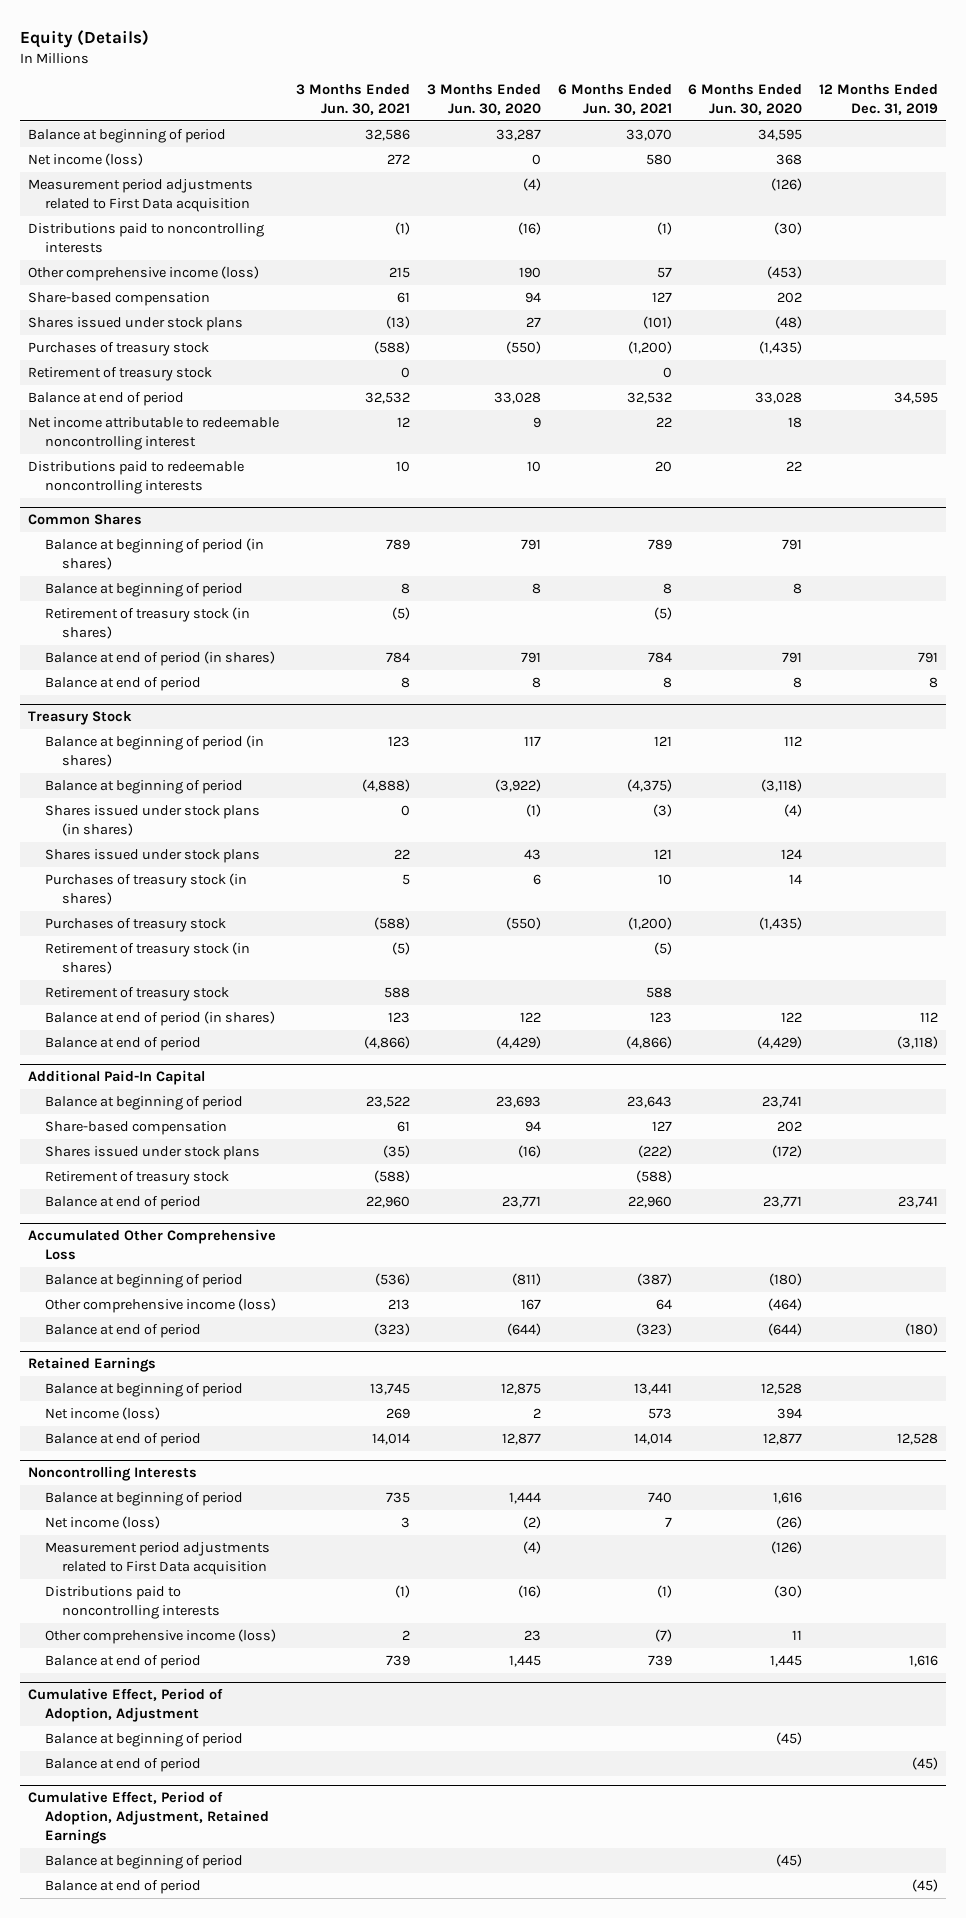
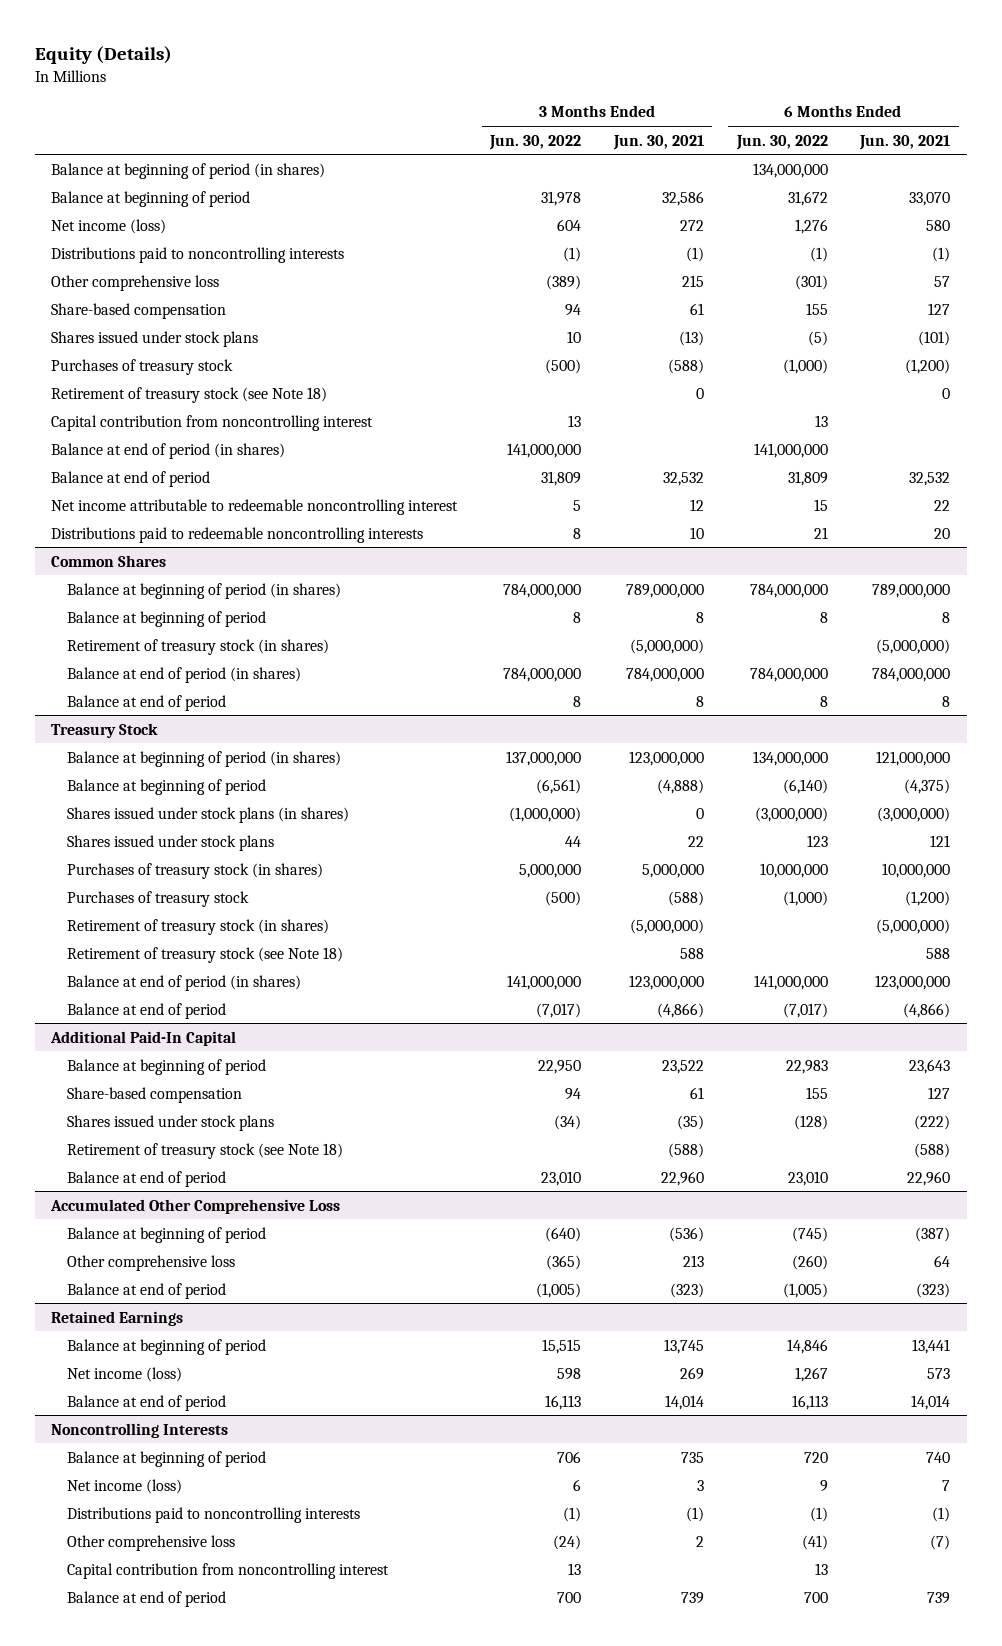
[426,84,541,116] 3 Months Ended Jun. 30, 2020 -> none
[688,84,803,116] 6 Months Ended Jun. 30, 2020 -> none
[819,84,939,116] 12 Months Ended Dec. 31, 2019 -> none
none -> [489,134,582,150] Jun. 30, 2022
none -> [735,134,828,150] Jun. 30, 2022
none -> [51,162,326,179] Balance at beginning of period (in shares)
[28,179,254,212] Measurement period adjustments related to First Data acquisition -> none
[28,266,260,282] Other comprehensive income (loss) -> [51,274,220,291] Other comprehensive loss
[28,367,213,382] Retirement of treasury stock -> [51,386,328,403] Retirement of treasury stock (see Note 18)
none -> [51,414,374,431] Capital contribution from noncontrolling interest
none -> [51,442,286,459] Balance at end of period (in shares)
[385,539,410,551] 789 -> [625,583,704,598] 789,000,000
[647,539,672,551] 789 -> [872,583,951,598] 789,000,000
[391,607,410,621] (5) -> [629,638,704,654] (5,000,000)
[653,607,672,621] (5) -> [876,638,951,654] (5,000,000)
[385,652,410,664] 784 -> [625,667,704,682] 784,000,000
[647,652,672,664] 784 -> [872,667,951,682] 784,000,000
[387,736,410,748] 123 -> [628,750,704,766] 123,000,000
[653,736,672,747] 121 -> [876,750,951,766] 121,000,000
[652,804,672,818] (3) -> [877,806,951,822] (3,000,000)
[401,874,410,886] 5 -> [641,863,704,878] 5,000,000
[657,874,672,886] 10 -> [882,862,951,878] 10,000,000
[391,942,410,956] (5) -> [629,918,704,934] (5,000,000)
[653,942,672,956] (5) -> [876,918,951,934] (5,000,000)
[45,987,230,1002] Retirement of treasury stock -> [67,946,344,963] Retirement of treasury stock (see Note 18)
[387,1012,410,1024] 123 -> [628,974,704,990] 123,000,000
[649,1012,672,1024] 123 -> [875,974,951,990] 123,000,000
[45,1171,230,1186] Retirement of treasury stock -> [67,1142,344,1159] Retirement of treasury stock (see Note 18)
[45,1298,277,1314] Other comprehensive income (loss) -> [67,1254,236,1271] Other comprehensive loss
[45,1542,271,1575] Measurement period adjustments related to First Data acquisition -> none
[45,1629,277,1645] Other comprehensive income (loss) -> [67,1534,236,1551] Other comprehensive loss
none -> [67,1562,390,1579] Capital contribution from noncontrolling interest
[28,1688,224,1723] Cumulative Effect, Period of Adoption, Adjustment -> none
[45,1733,244,1748] Balance at beginning of period -> none
[45,1758,202,1773] Balance at end of period -> none
[28,1791,270,1844] Cumulative Effect, Period of Adoption, Adjustment, Retained Earnings -> none
[45,1855,244,1870] Balance at beginning of period -> none
[45,1880,202,1895] Balance at end of period -> none

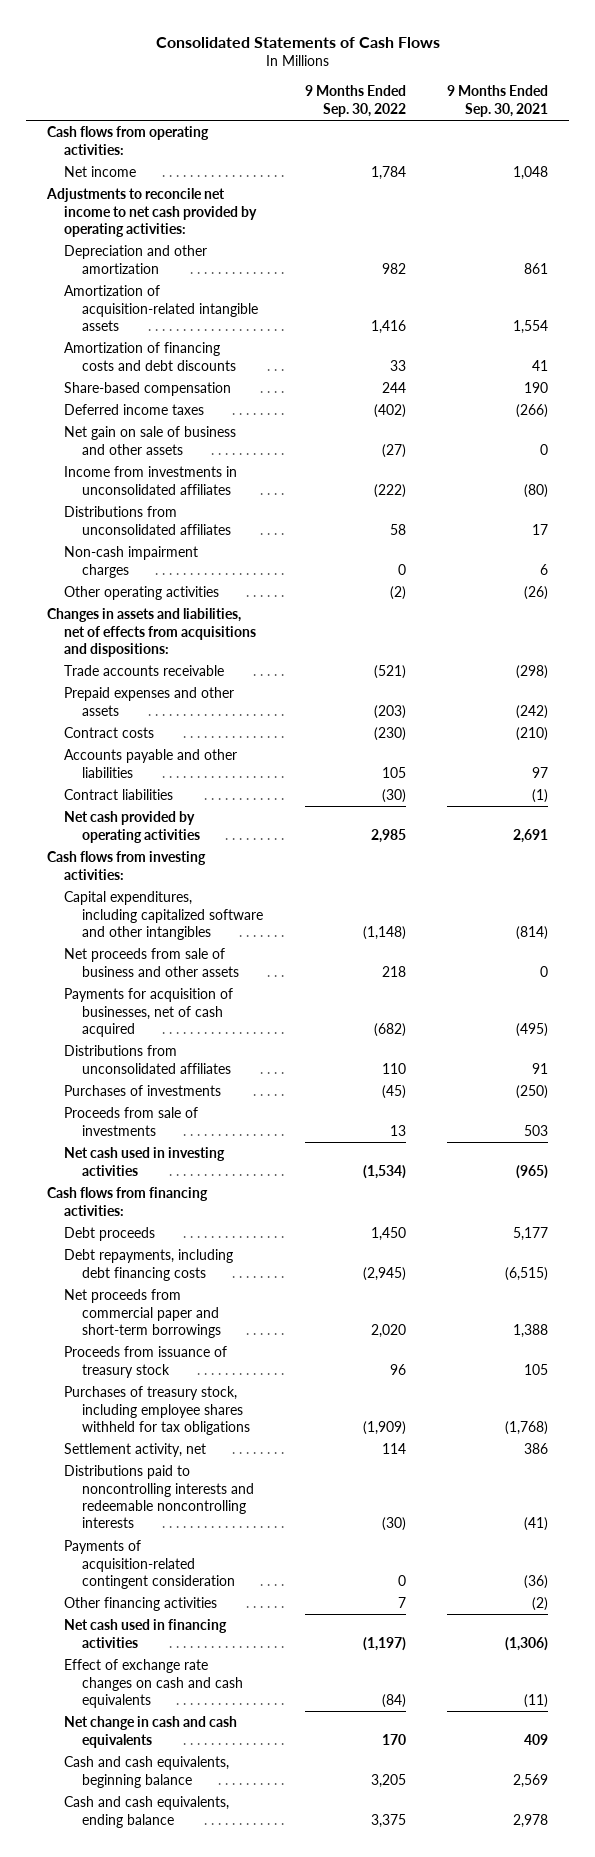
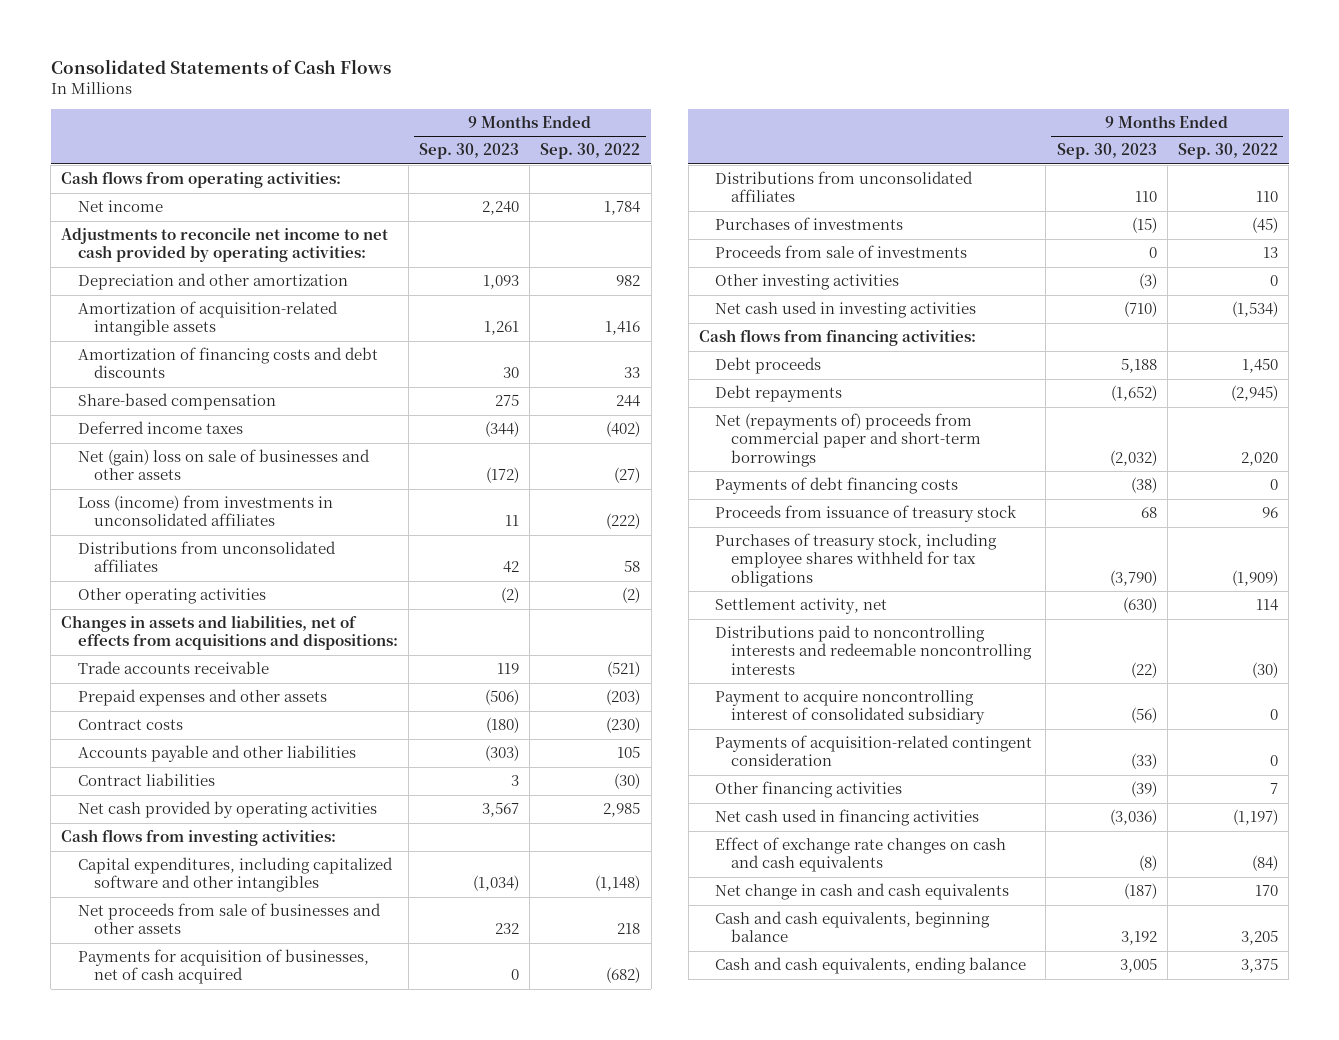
[447,85,549,117] 9 Months Ended Sep. 30, 2021 -> none
none -> [419,143,520,160] Sep. 30, 2023
[64,426,237,455] Net gain on sale of business and other assets -> [77,449,370,481] Net (gain) loss on sale of businesses and other assets
[64,466,238,495] Income from investments in unconsolidated affiliates -> [77,495,333,527] Loss (income) from investments in unconsolidated affiliates
[64,546,199,578] Non-cash impairment charges -> none
[64,948,240,977] Net proceeds from sale of business and other assets -> [77,903,381,935] Net proceeds from sale of businesses and other assets
none -> [715,274,900,291] Other investing activities
[64,1249,234,1281] Debt repayments, including debt financing costs -> [715,385,843,403] Debt repayments
[64,1289,222,1338] Net proceeds from commercial paper and short-term borrowings -> [715,413,982,467] Net (repayments of) proceeds from commercial paper and short-term borrowings
none -> [715,477,959,495] Payments of debt financing costs
none -> [715,690,986,725] Payment to acquire noncontrolling interest of consolidated subsidiary

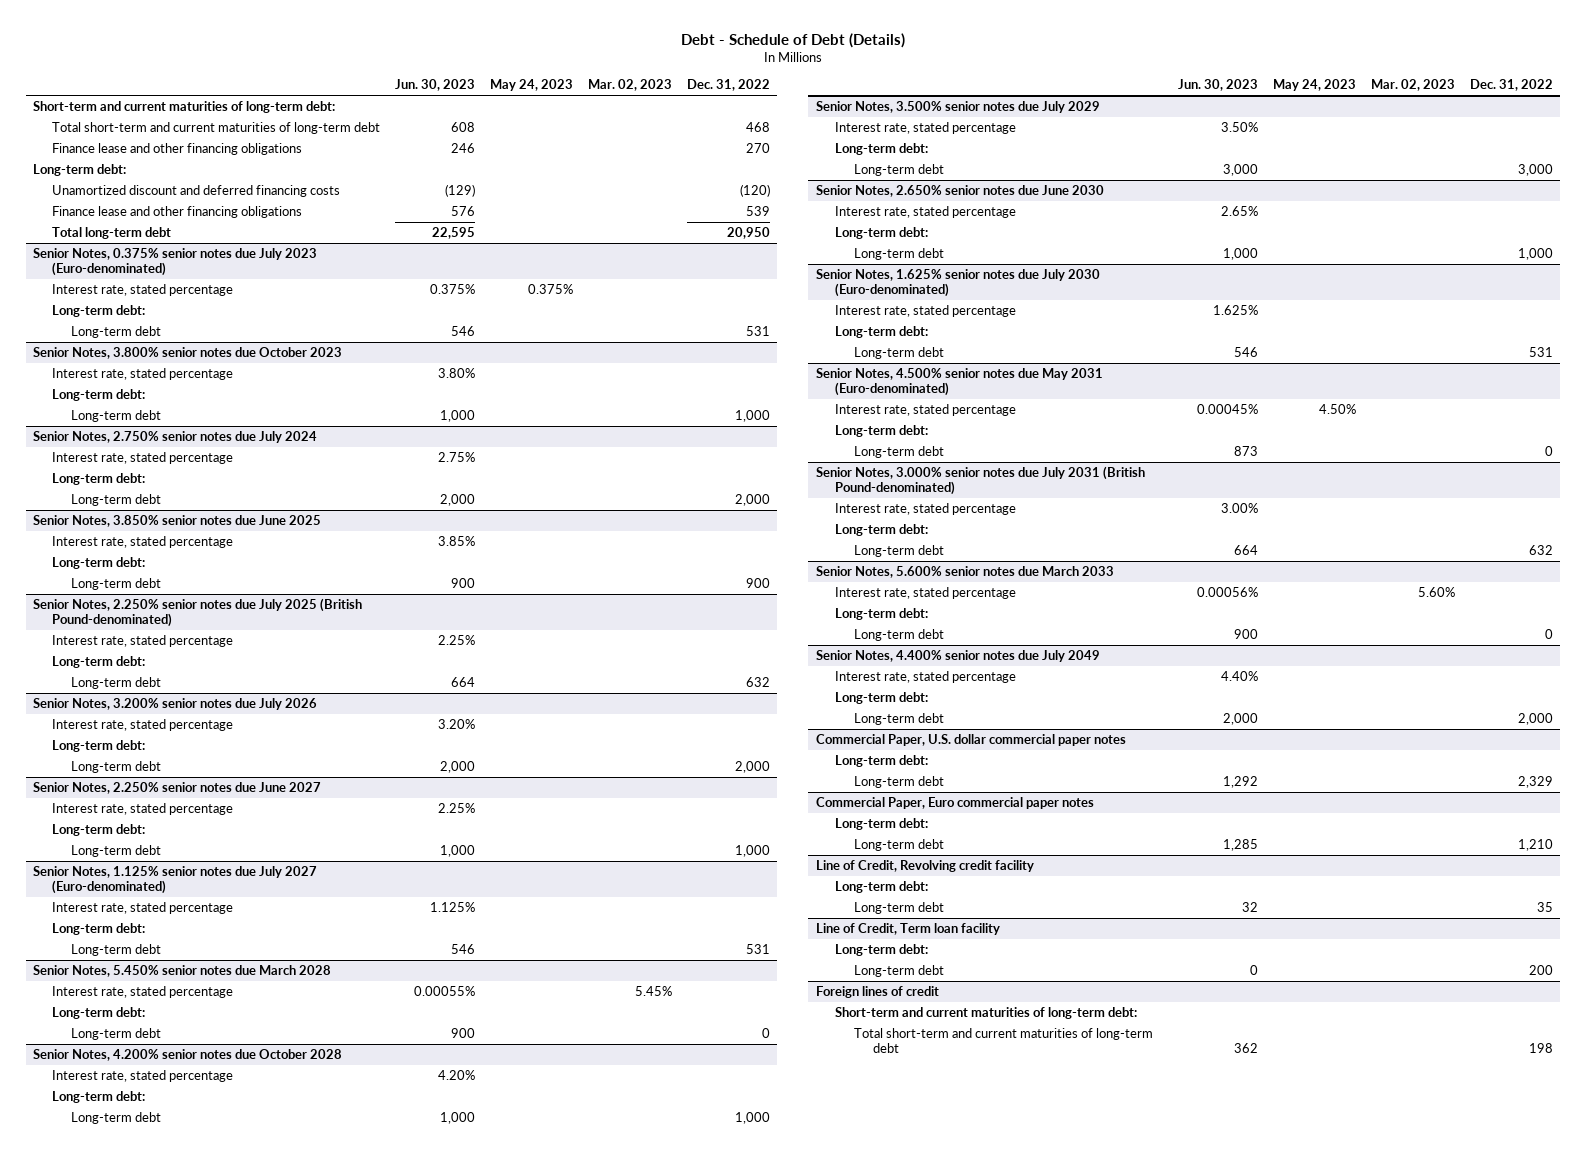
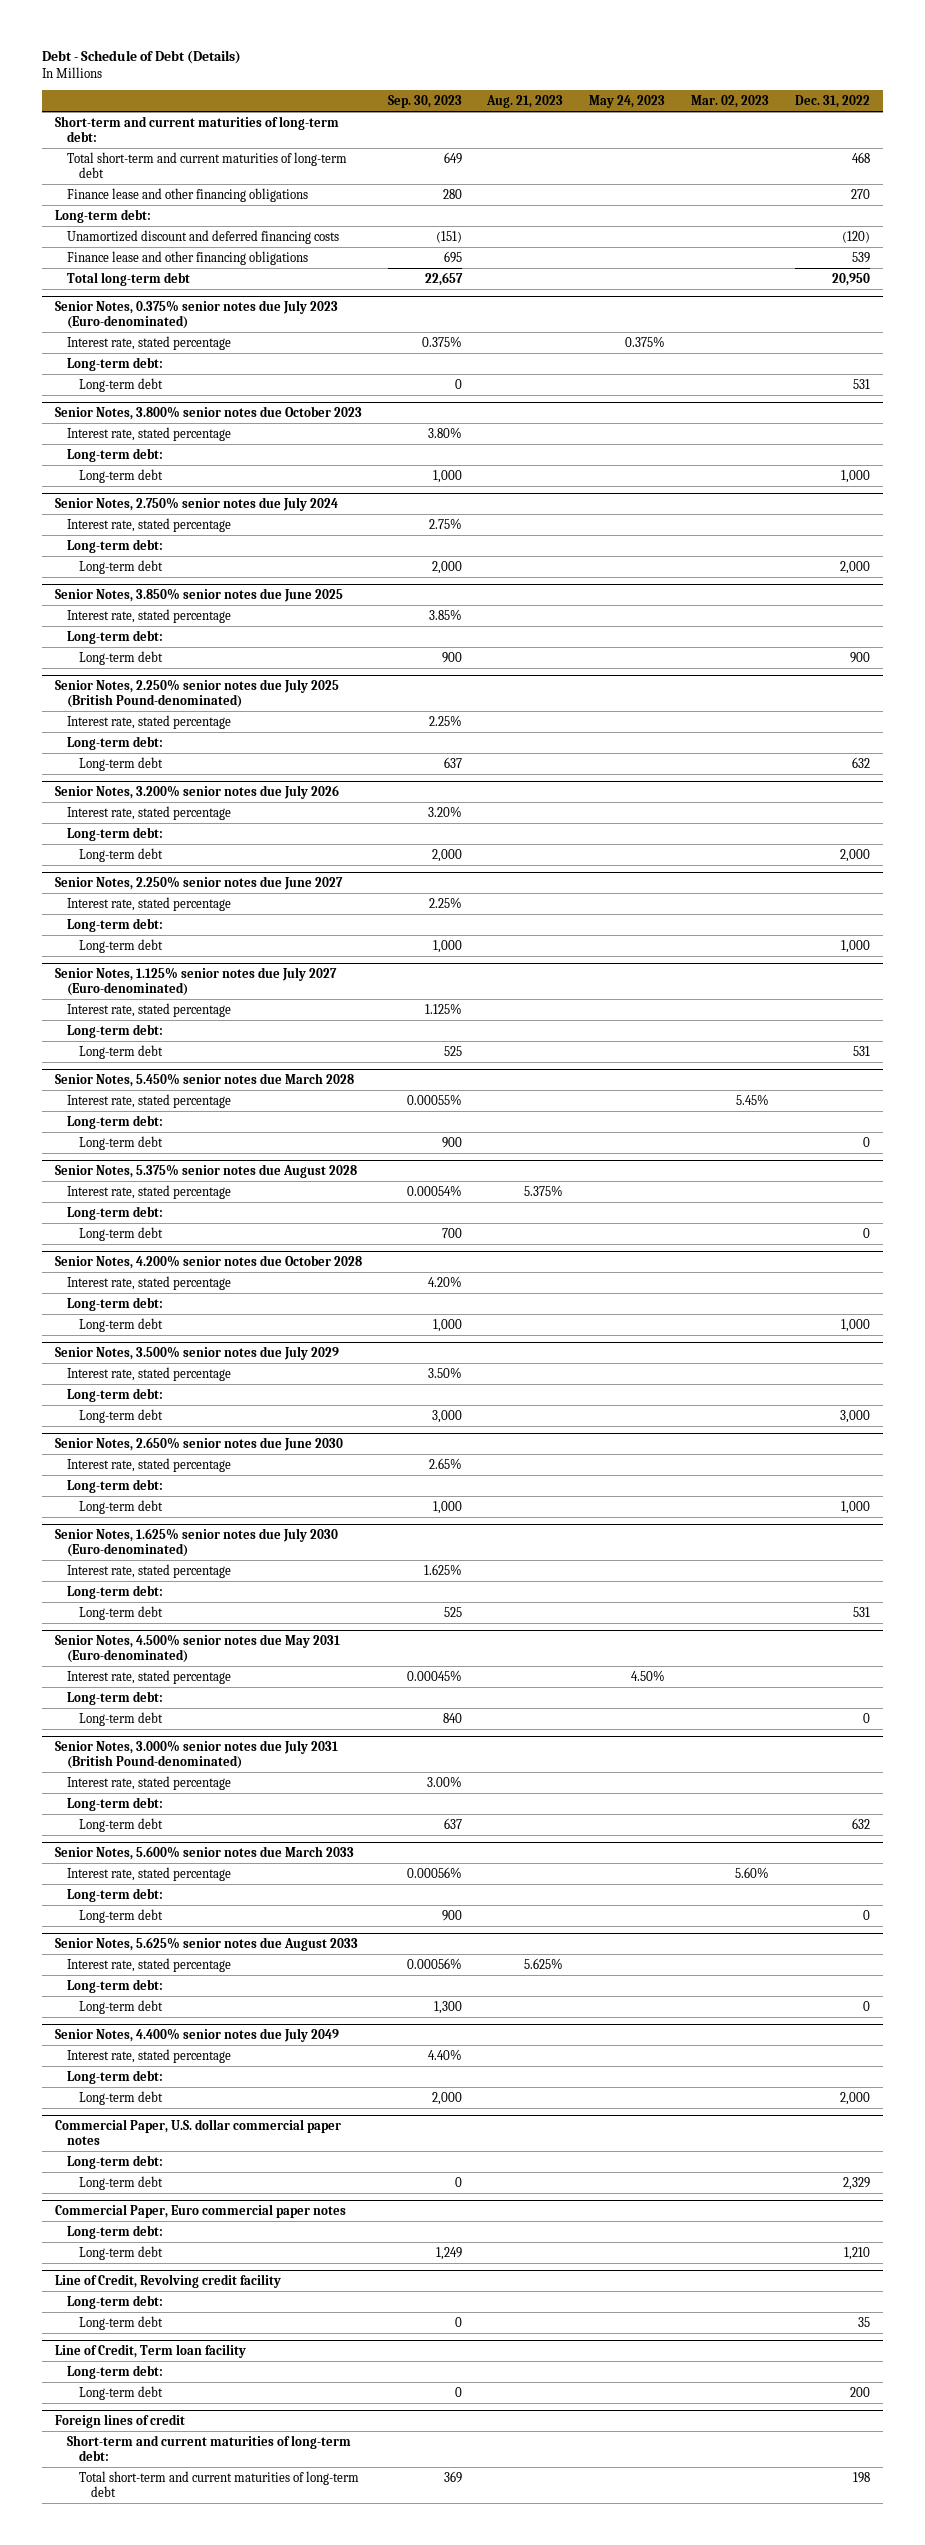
[394,79,475,92] Jun. 30, 2023 -> none
none -> [387,94,462,108] Sep. 30, 2023
none -> [486,94,564,108] Aug. 21, 2023
none -> [54,1164,357,1179] Senior Notes, 5.375% senior notes due August 2028
none -> [67,1184,232,1199] Interest rate, stated percentage
none -> [67,1205,164,1220] Long-term debt:
none -> [79,1226,164,1241] Long-term debt
none -> [54,1937,358,1952] Senior Notes, 5.625% senior notes due August 2033
none -> [67,1957,232,1972] Interest rate, stated percentage
none -> [67,1978,164,1993] Long-term debt:
none -> [79,1999,164,2014] Long-term debt

